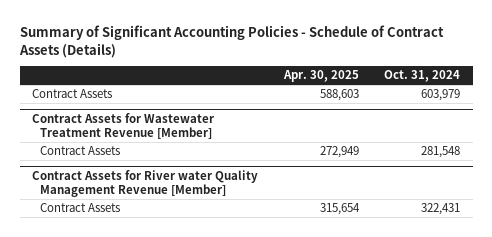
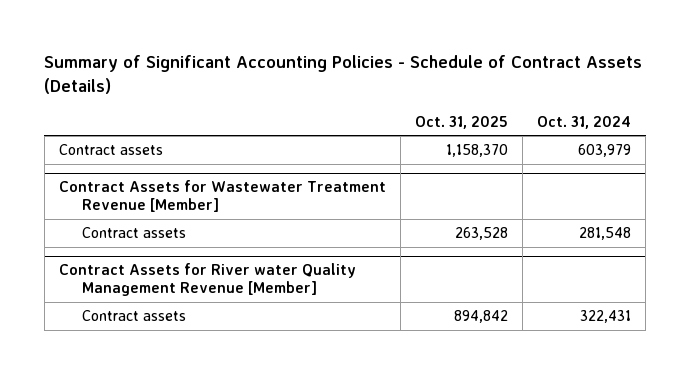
[282,70,359,83] Apr. 30, 2025 -> none
none -> [414,115,508,129] Oct. 31, 2025
[32,89,113,99] Contract Assets -> [58,144,163,156] Contract assets
[40,146,121,156] Contract Assets -> [81,227,186,239] Contract assets
[40,203,121,213] Contract Assets -> [81,310,186,322] Contract assets

